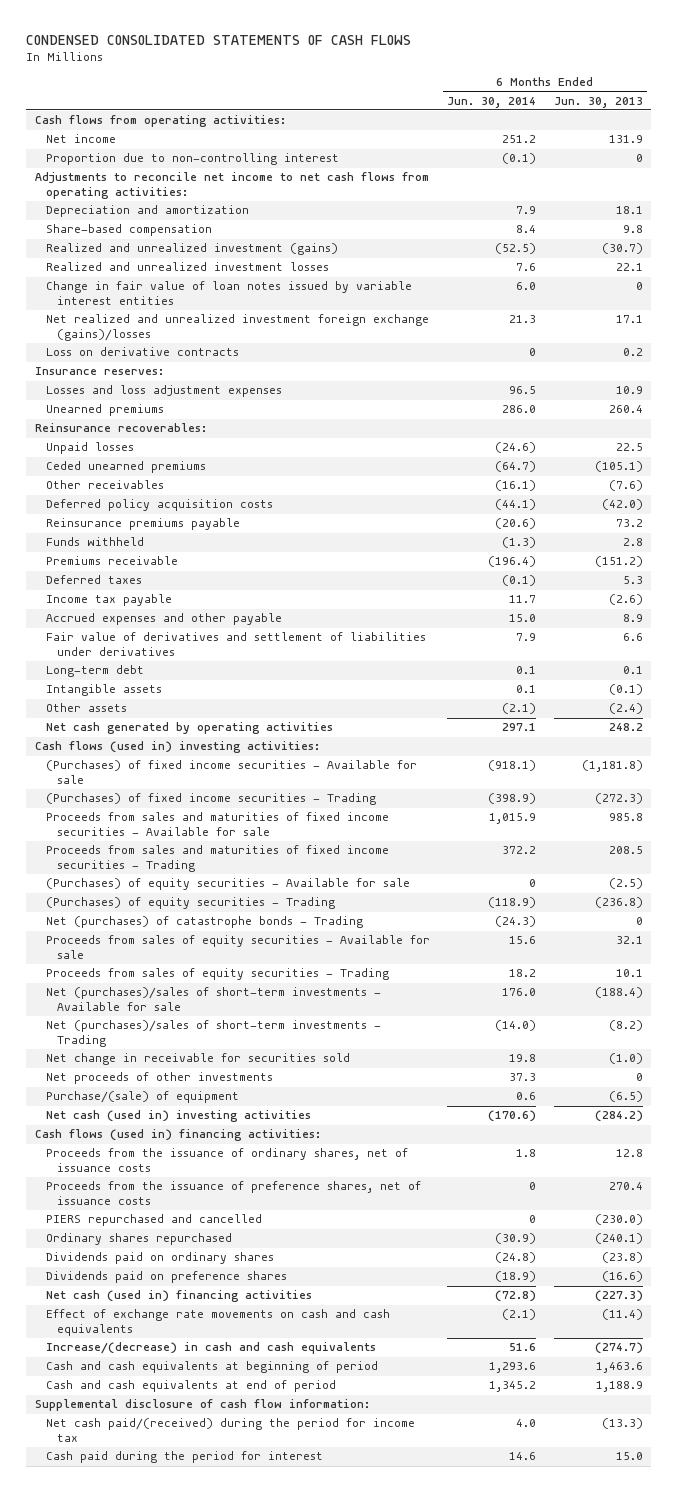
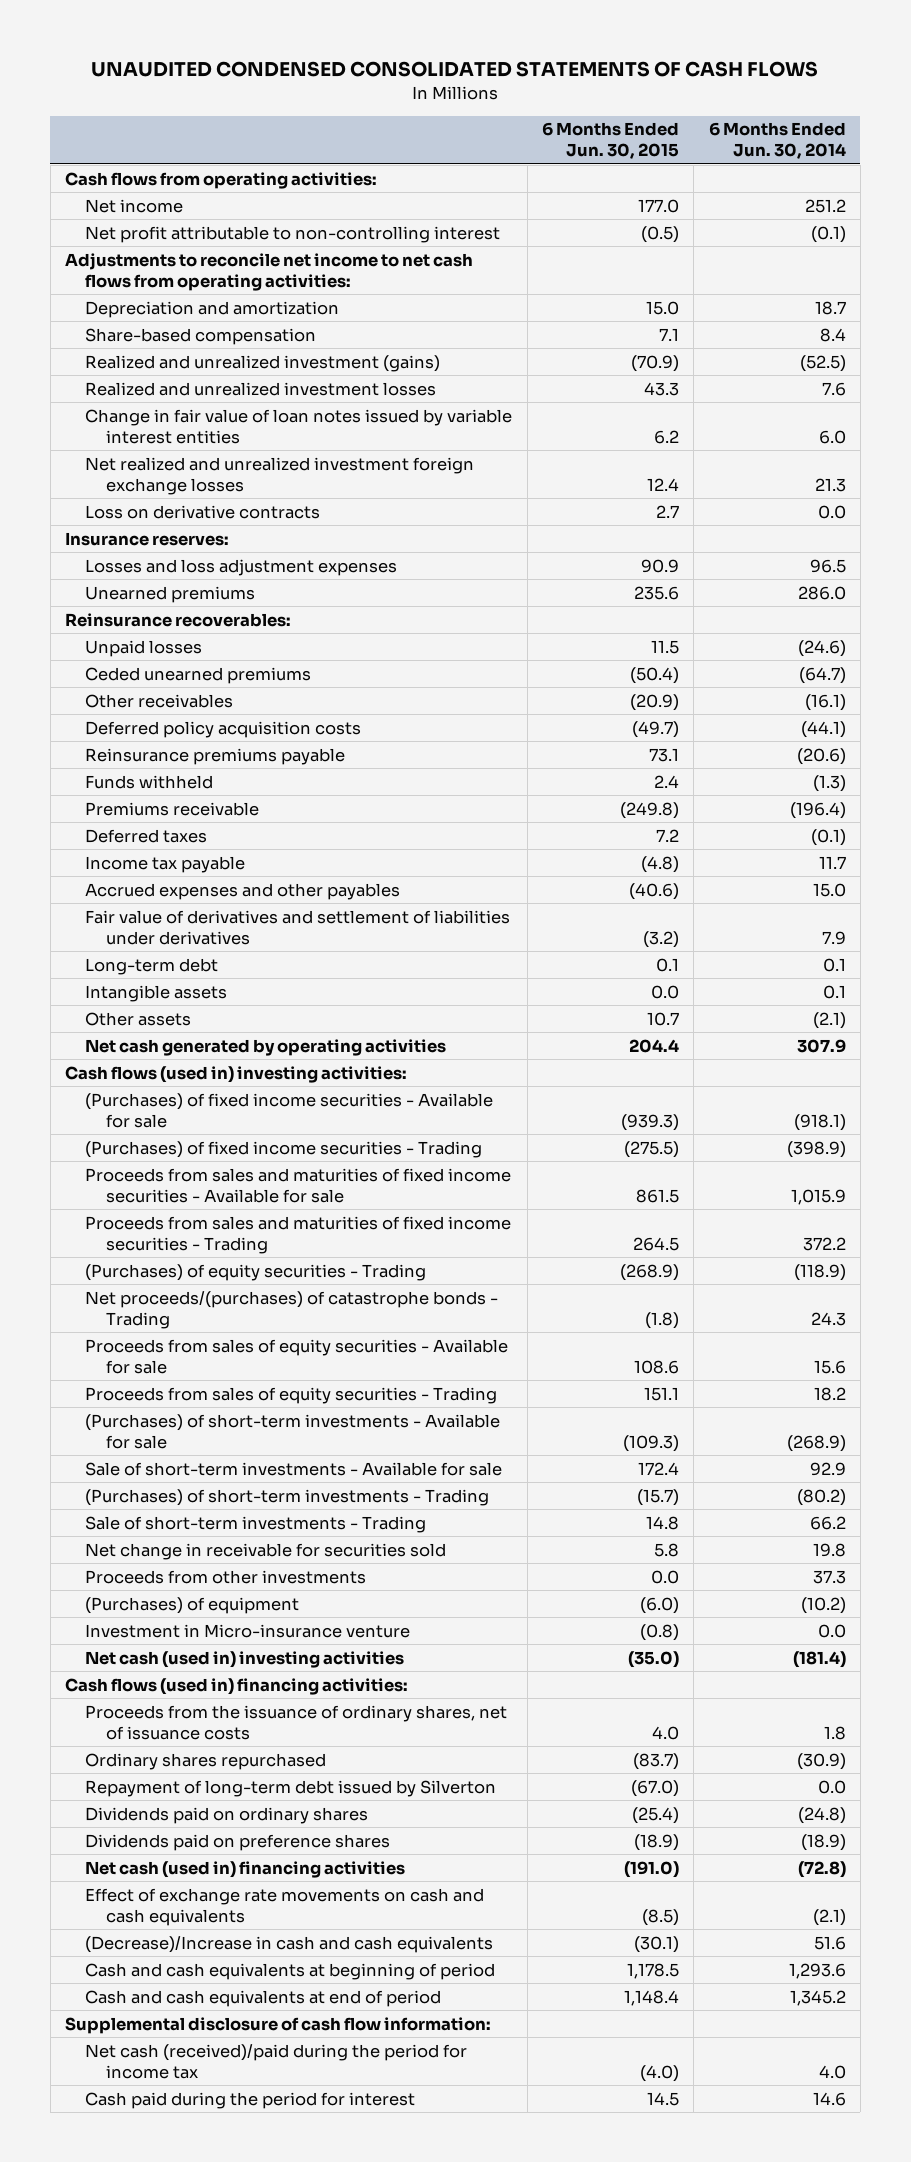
[25,34,411,45] CONDENSED CONSOLIDATED STATEMENTS OF CASH FLOWS -> [91,61,819,78] UNAUDITED CONDENSED CONSOLIDATED STATEMENTS OF CASH FLOWS
[553,96,643,108] Jun. 30, 2013 -> none
none -> [541,122,679,160] 6 Months Ended Jun. 30, 2015
[46,153,340,166] Proportion due to non-controlling interest -> [85,225,501,243] Net profit attributable to non-controlling interest
[516,206,537,215] 7.9 -> [814,300,846,315] 18.7
[46,314,430,341] Net realized and unrealized investment foreign exchange (gains)/losses -> [85,456,475,495] Net realized and unrealized investment foreign exchange losses
[529,348,537,357] 0 -> [817,504,846,519] 0.0
[46,613,283,626] Accrued expenses and other payable -> [85,882,401,900] Accrued expenses and other payables
[502,723,537,732] 297.1 -> [796,1038,846,1053] 307.9
[46,878,411,891] (Purchases) of equity securities - Available for sale -> none
[46,916,364,929] Net (purchases) of catastrophe bonds - Trading -> [85,1290,499,1329] Net proceeds/(purchases) of catastrophe bonds - Trading
[495,916,537,928] (24.3) -> [810,1311,846,1326] 24.3
[46,987,382,1011] Net (purchases)/sales of short-term investments - Available for sale -> [85,1413,501,1449] (Purchases) of short-term investments - Available for sale
[502,988,537,997] 176.0 -> [786,1434,846,1452] (268.9)
none -> [85,1461,503,1476] Sale of short-term investments - Available for sale
[46,1020,382,1047] Net (purchases)/sales of short-term investments - Trading -> [85,1488,490,1506] (Purchases) of short-term investments - Trading
[495,1020,537,1032] (14.0) -> [796,1488,846,1506] (80.2)
none -> [85,1515,427,1533] Sale of short-term investments - Trading
[46,1072,274,1085] Net proceeds of other investments -> [85,1569,367,1584] Proceeds from other investments
[46,1091,240,1104] Purchase/(sale) of equipment -> [85,1596,300,1614] (Purchases) of equipment
[516,1092,537,1101] 0.6 -> [800,1596,846,1614] (10.2)
none -> [85,1623,411,1638] Investment in Micro-insurance venture
[488,1110,537,1123] (170.6) -> [792,1650,846,1668] (181.4)
[46,1181,422,1205] Proceeds from the issuance of preference shares, net of issuance costs -> none
[46,1214,263,1227] PIERS repurchased and cancelled -> none
none -> [85,1779,497,1797] Repayment of long-term debt issued by Silverton
[46,1342,377,1355] Increase/(decrease) in cash and cash equivalents -> [85,1935,494,1953] (Decrease)/Increase in cash and cash equivalents
[46,1418,416,1442] Net cash paid/(received) during the period for income tax -> [85,2043,468,2079] Net cash (received)/paid during the period for income tax

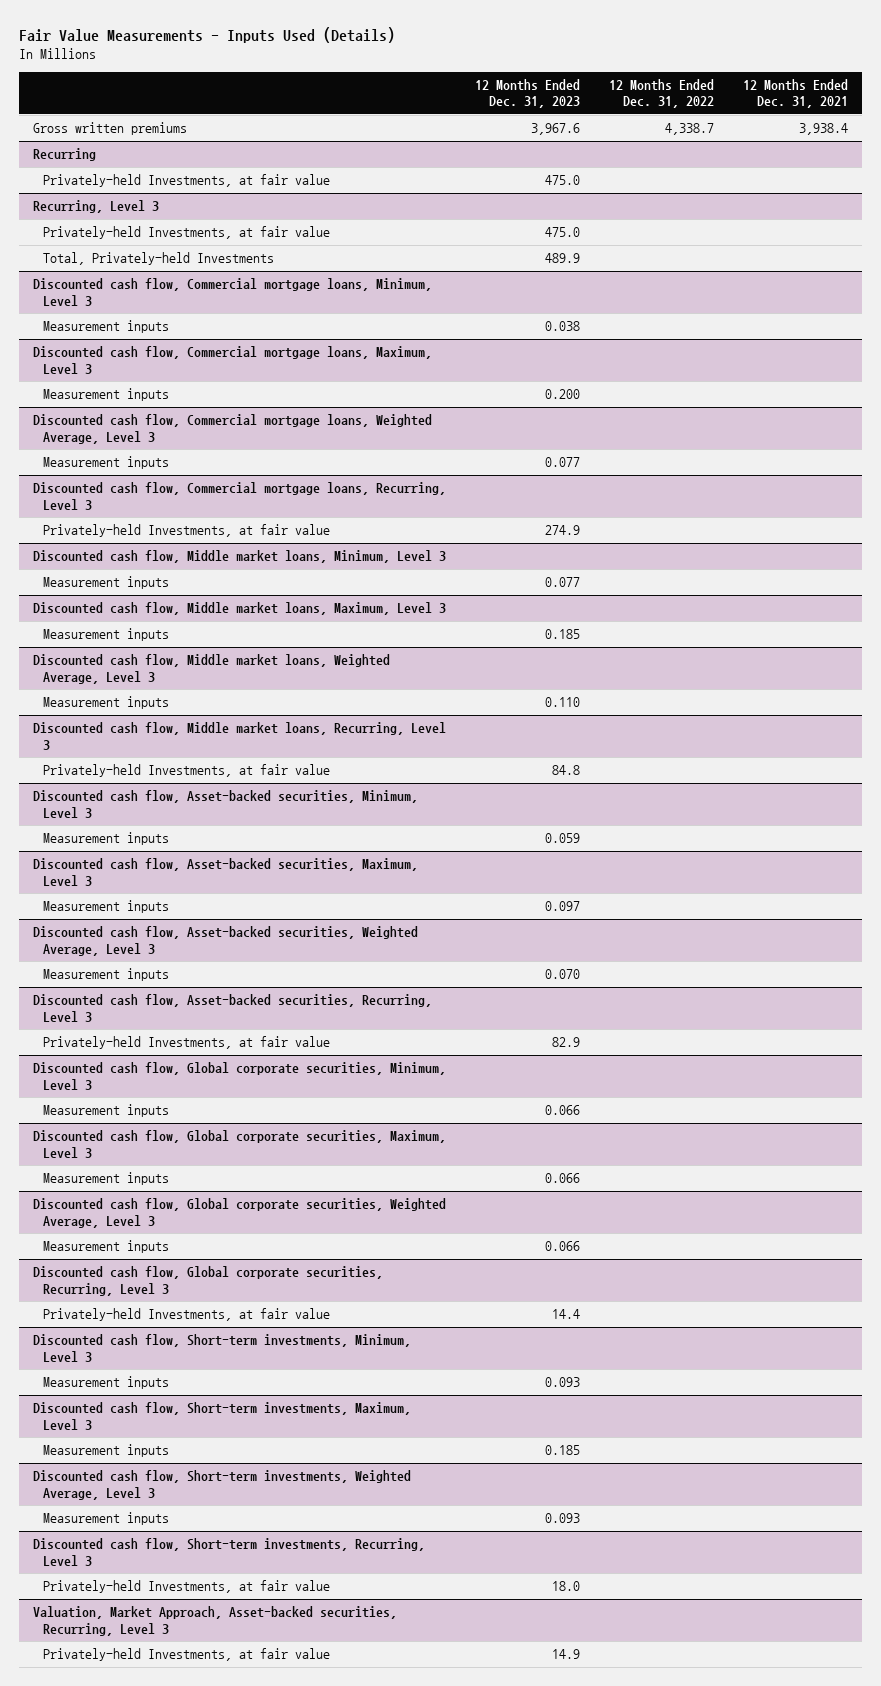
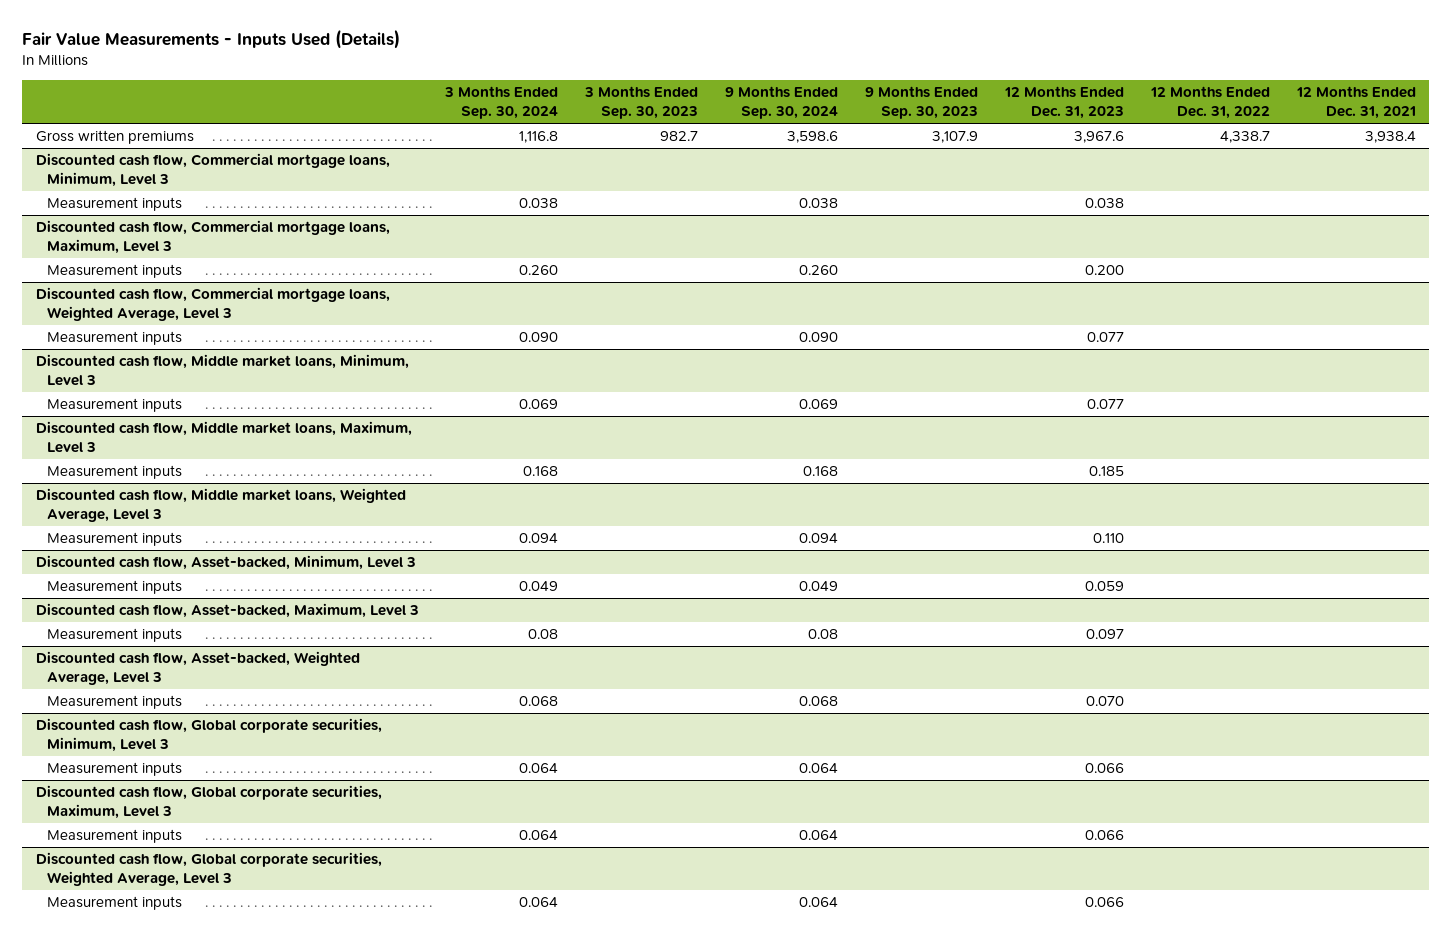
none -> [444,86,559,120] 3 Months Ended Sep. 30, 2024
none -> [584,86,699,120] 3 Months Ended Sep. 30, 2023
none -> [725,86,839,120] 9 Months Ended Sep. 30, 2024
none -> [865,86,979,120] 9 Months Ended Sep. 30, 2023
[33,148,97,162] Recurring -> none
[43,174,331,188] Privately-held Investments, at fair value -> none
[33,200,160,214] Recurring, Level 3 -> none
[43,226,331,240] Privately-held Investments, at fair value -> none
[43,252,275,266] Total, Privately-held Investments -> none
[33,482,447,510] Discounted cash flow, Commercial mortgage loans, Recurring, Level 3 -> none
[43,524,331,538] Privately-held Investments, at fair value -> none
[33,722,447,750] Discounted cash flow, Middle market loans, Recurring, Level 3 -> none
[43,764,331,778] Privately-held Investments, at fair value -> none
[33,790,419,818] Discounted cash flow, Asset-backed securities, Minimum, Level 3 -> [35,555,416,571] Discounted cash flow, Asset-backed, Minimum, Level 3
[33,858,419,886] Discounted cash flow, Asset-backed securities, Maximum, Level 3 -> [35,603,419,619] Discounted cash flow, Asset-backed, Maximum, Level 3
[33,926,419,956] Discounted cash flow, Asset-backed securities, Weighted Average, Level 3 -> [35,651,360,686] Discounted cash flow, Asset-backed, Weighted Average, Level 3
[33,994,433,1022] Discounted cash flow, Asset-backed securities, Recurring, Level 3 -> none
[43,1036,331,1050] Privately-held Investments, at fair value -> none
[33,1266,384,1296] Discounted cash flow, Global corporate securities, Recurring, Level 3 -> none
[43,1308,331,1322] Privately-held Investments, at fair value -> none
[33,1334,412,1362] Discounted cash flow, Short-term investments, Minimum, Level 3 -> none
[43,1376,170,1390] Measurement inputs -> none
[33,1402,412,1430] Discounted cash flow, Short-term investments, Maximum, Level 3 -> none
[43,1444,170,1458] Measurement inputs -> none
[33,1470,412,1500] Discounted cash flow, Short-term investments, Weighted Average, Level 3 -> none
[43,1512,170,1526] Measurement inputs -> none
[33,1538,426,1566] Discounted cash flow, Short-term investments, Recurring, Level 3 -> none
[43,1580,331,1594] Privately-held Investments, at fair value -> none
[33,1606,398,1636] Valuation, Market Approach, Asset-backed securities, Recurring, Level 3 -> none
[43,1648,331,1662] Privately-held Investments, at fair value -> none

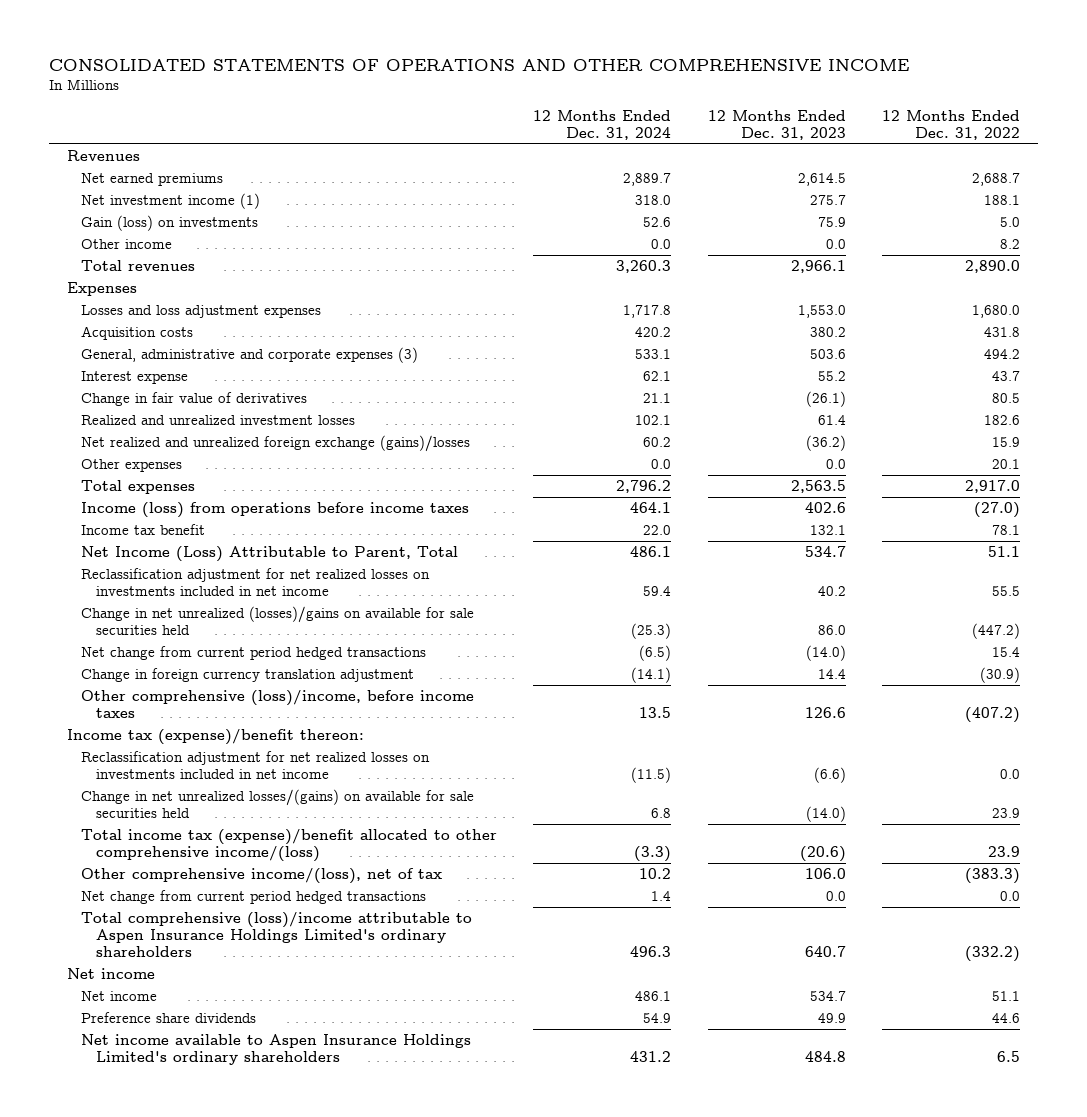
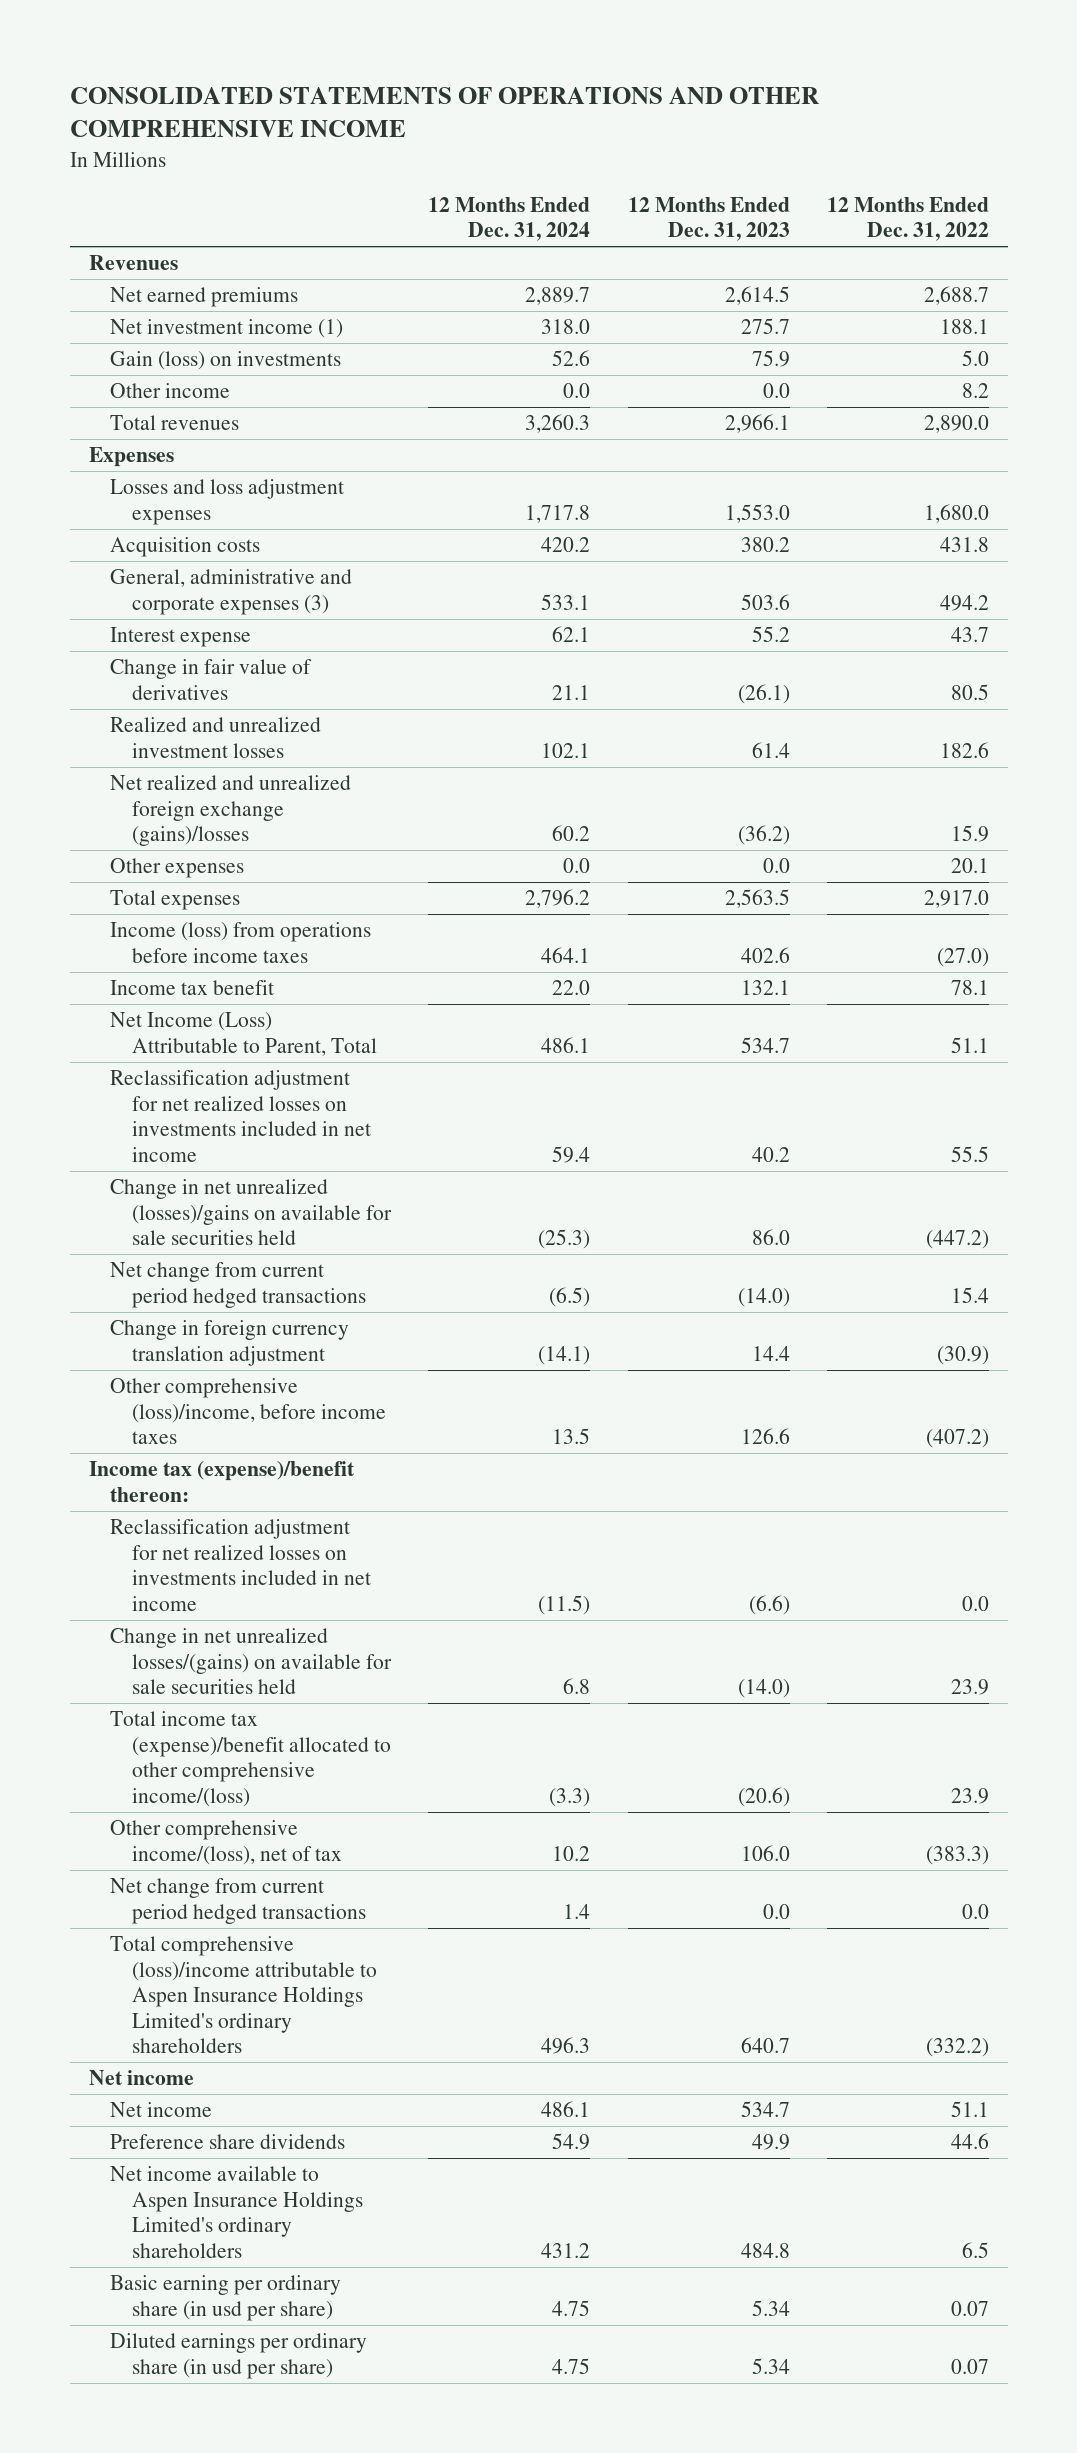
none -> [110,2275,342,2321] Basic earning per ordinary share (in usd per share)
none -> [110,2333,368,2379] Diluted earnings per ordinary share (in usd per share)

